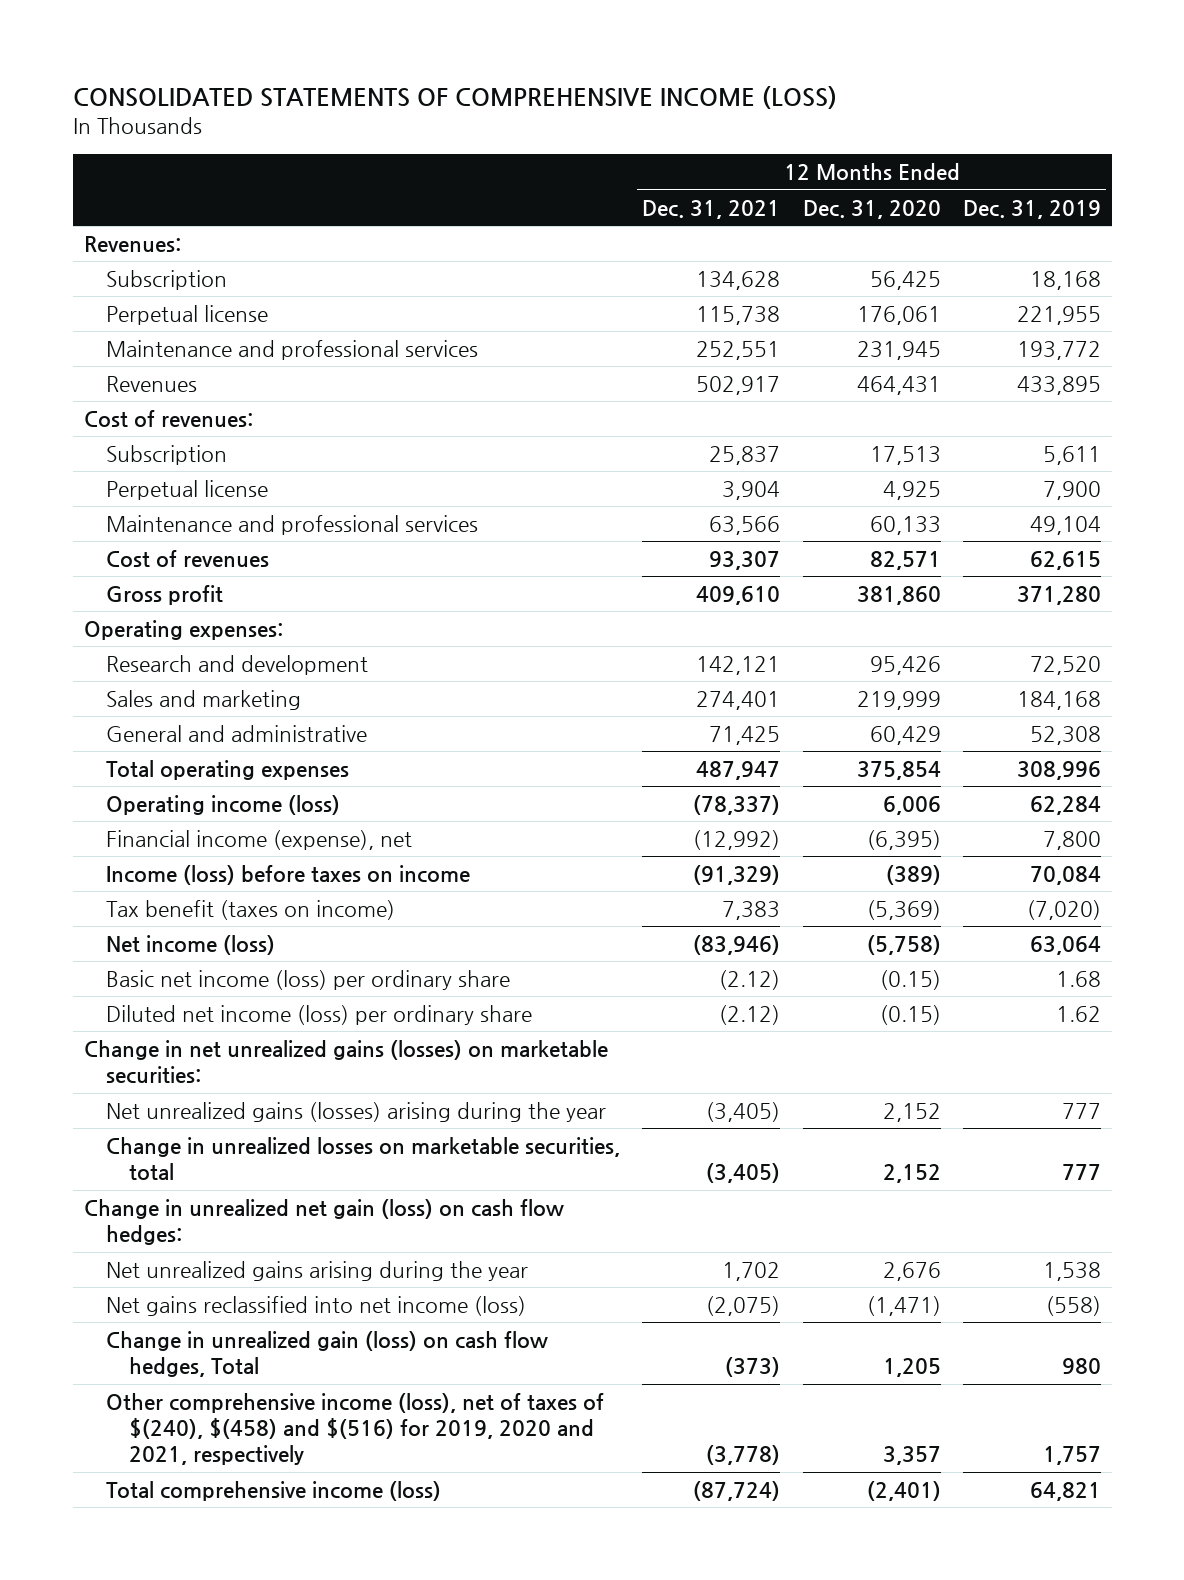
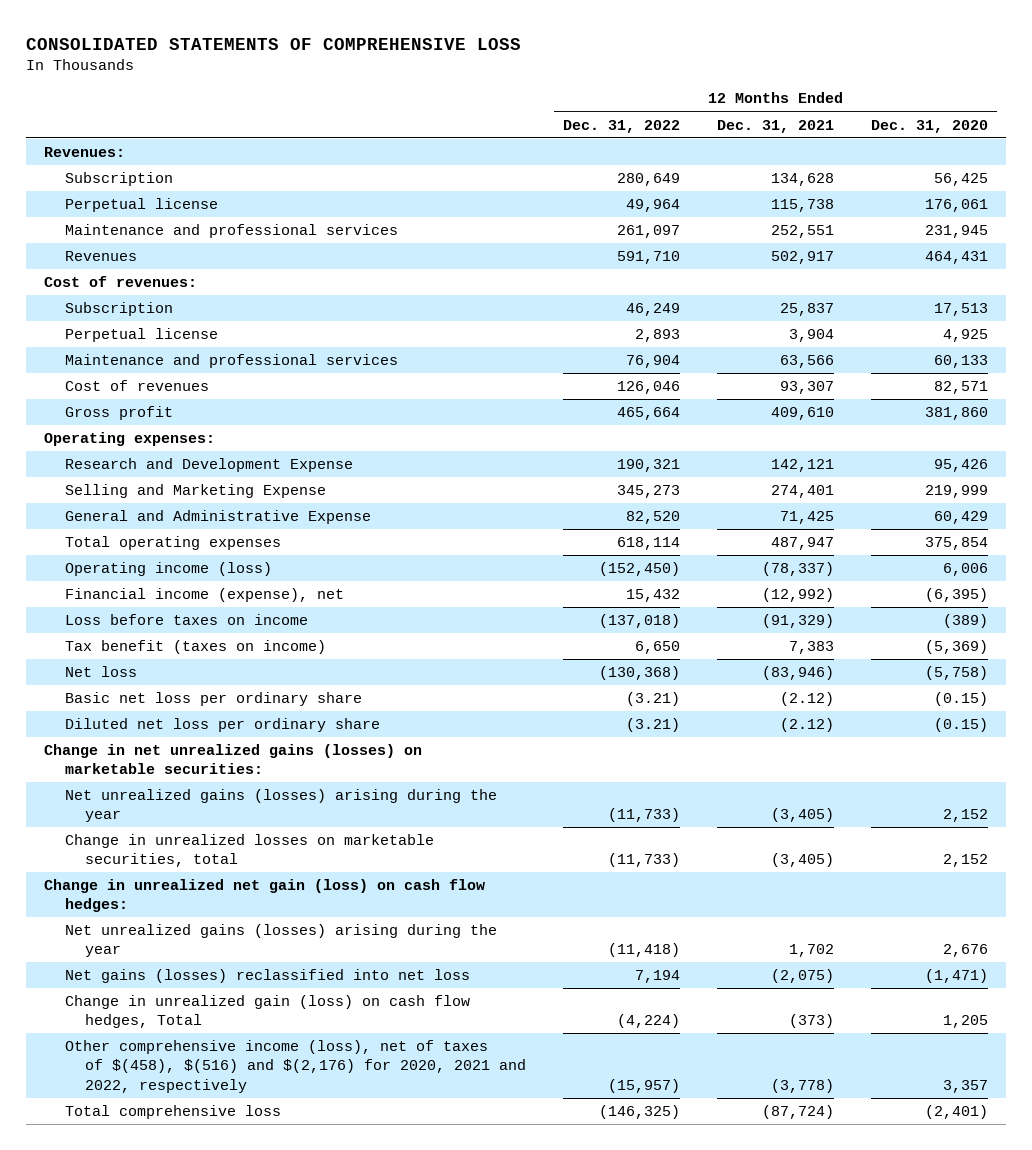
[72,86,837,110] CONSOLIDATED STATEMENTS OF COMPREHENSIVE INCOME (LOSS) -> [26,37,522,50] CONSOLIDATED STATEMENTS OF COMPREHENSIVE LOSS
[962,199,1101,219] Dec. 31, 2019 -> none
none -> [563,119,681,133] Dec. 31, 2022
[106,655,369,676] Research and development -> [64,458,353,473] Research and Development Expense
[106,690,302,711] Sales and marketing -> [64,484,326,499] Selling and Marketing Expense
[106,725,368,743] General and administrative -> [64,510,371,525] General and Administrative Expense
[106,865,471,886] Income (loss) before taxes on income -> [64,614,308,626] Loss before taxes on income
[106,935,276,956] Net income (loss) -> [64,666,137,678] Net loss
[106,970,511,991] Basic net income (loss) per ordinary share -> [64,692,362,707] Basic net loss per ordinary share
[106,1005,533,1026] Diluted net income (loss) per ordinary share -> [64,718,380,733] Diluted net loss per ordinary share
[106,1261,529,1282] Net unrealized gains arising during the year -> [64,924,497,958] Net unrealized gains (losses) arising during the year
[106,1296,527,1317] Net gains reclassified into net income (loss) -> [64,969,470,984] Net gains (losses) reclassified into net loss
[106,1393,605,1466] Other comprehensive income (loss), net of taxes of $(240), $(458) and $(516) for 2019, 2020 and 2021, respectively -> [64,1040,527,1093] Other comprehensive income (loss), net of taxes of $(458), $(516) and $(2,176) for 2020, 2021 and 2022, respectively
[106,1481,442,1502] Total comprehensive income (loss) -> [64,1105,281,1120] Total comprehensive loss

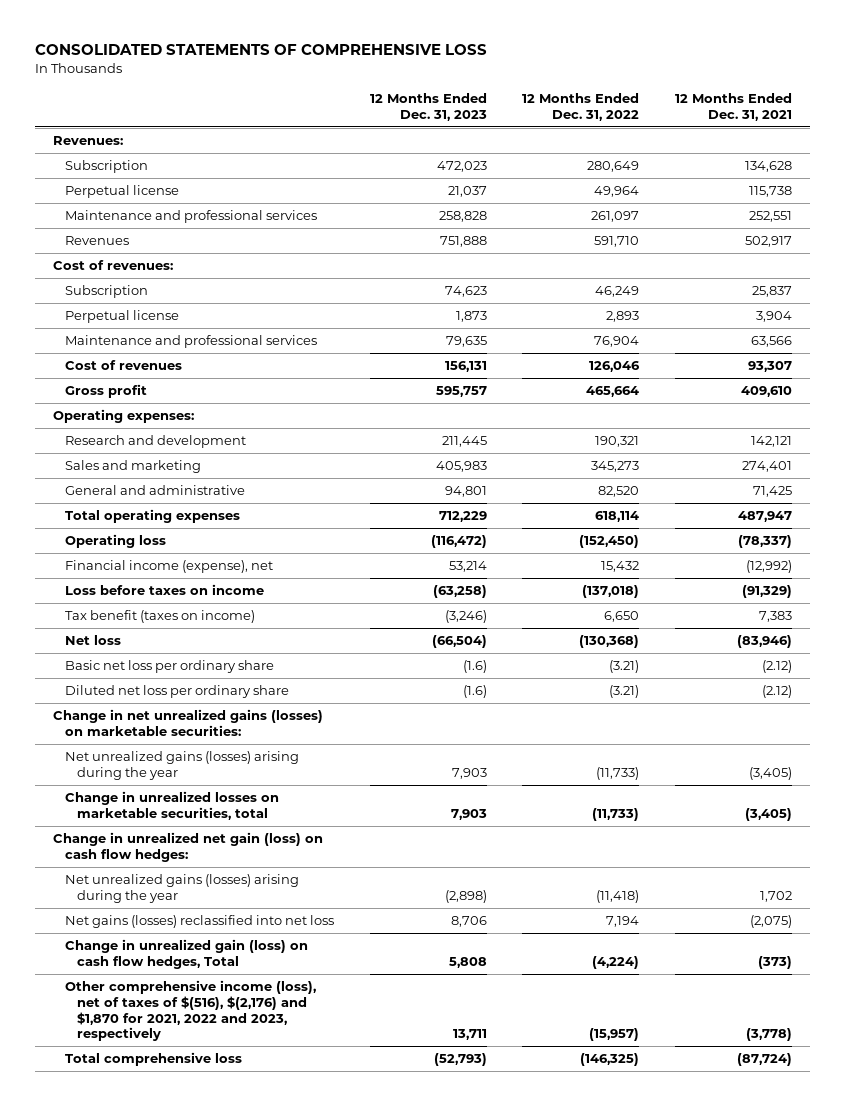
[870,119,988,133] Dec. 31, 2020 -> none
none -> [369,93,487,121] 12 Months Ended Dec. 31, 2023
[64,458,353,473] Research and Development Expense -> [64,435,246,449] Research and development
[64,484,326,499] Selling and Marketing Expense -> [64,460,201,474] Sales and marketing
[64,510,371,525] General and Administrative Expense -> [64,485,245,496] General and administrative
[64,562,272,577] Operating income (loss) -> [64,534,166,549] Operating loss
[64,1040,527,1093] Other comprehensive income (loss), net of taxes of $(458), $(516) and $(2,176) for 2020, 2021 and 2022, respectively -> [64,980,316,1042] Other comprehensive income (loss), net of taxes of $(516), $(2,176) and $1,870 for 2021, 2022 and 2023, respectively

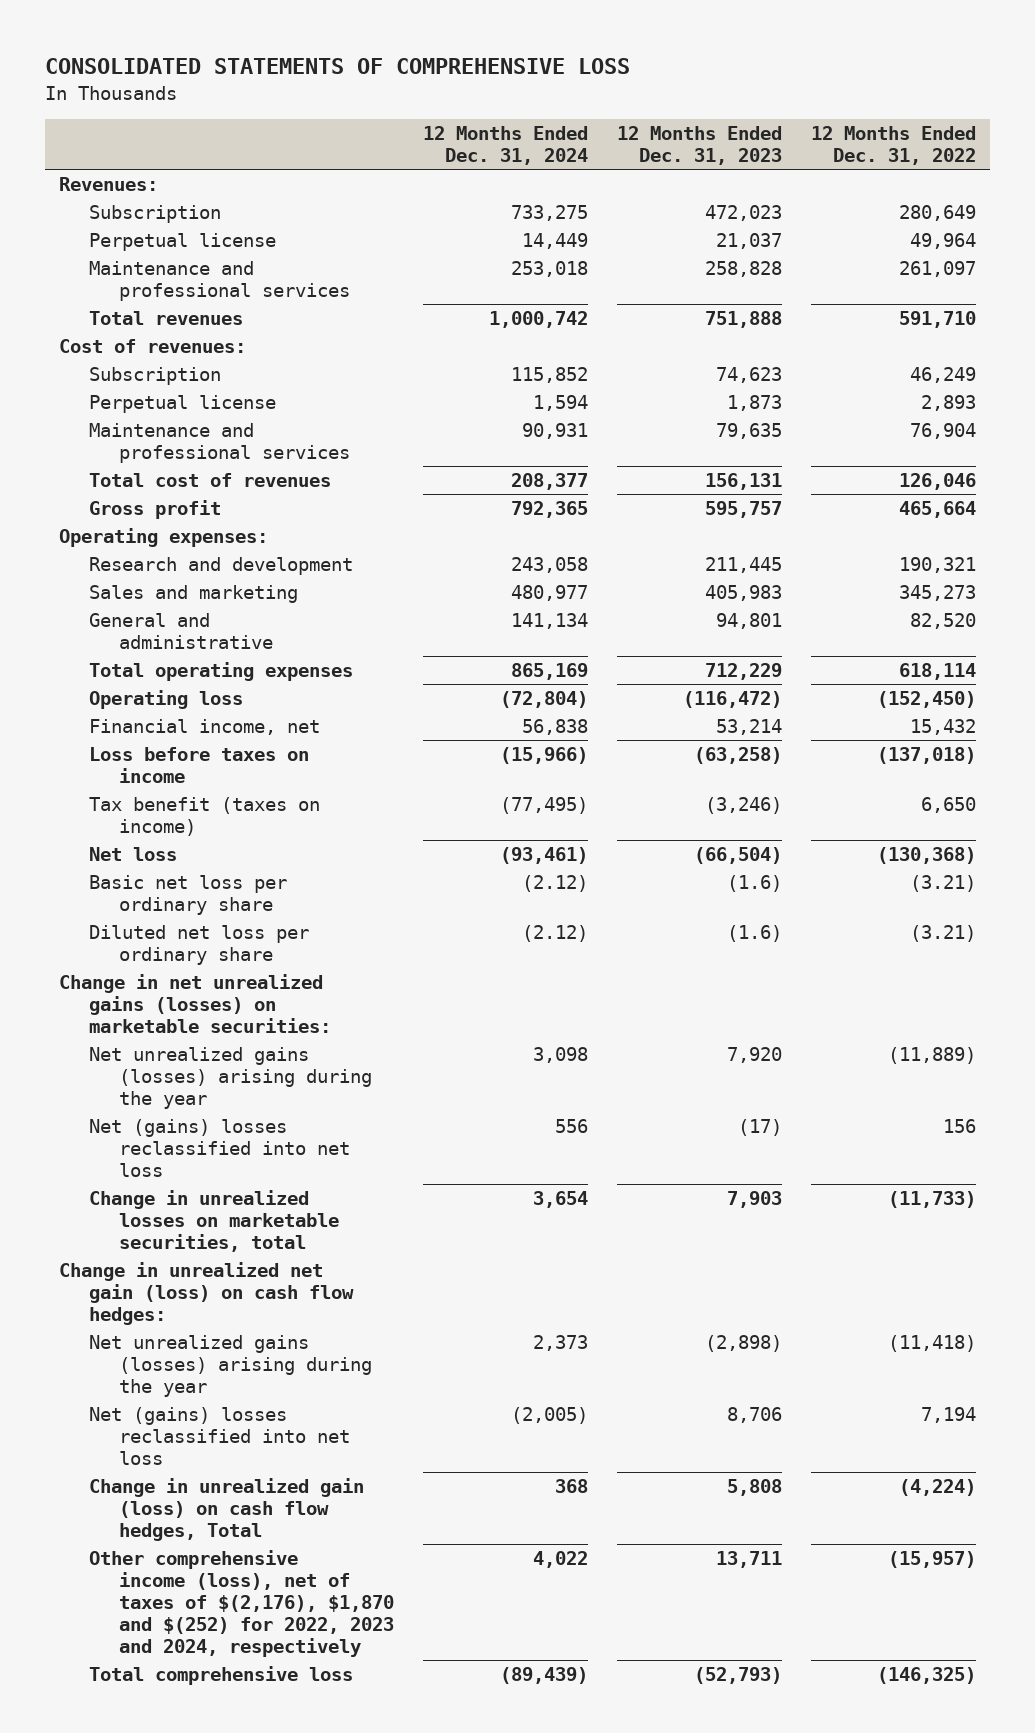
[675,93,793,121] 12 Months Ended Dec. 31, 2021 -> none
none -> [423,125,589,165] 12 Months Ended Dec. 31, 2024
[64,236,129,246] Revenues -> [89,311,244,326] Total revenues
[64,360,182,371] Cost of revenues -> [89,473,332,488] Total cost of revenues
[64,560,273,574] Financial income (expense), net -> [89,719,321,736] Financial income, net
[451,767,487,779] 7,903 -> [726,1047,782,1064] 7,920
[596,766,640,780] (11,733) -> [887,1047,976,1065] (11,889)
none -> [89,1119,351,1178] Net (gains) losses reclassified into net loss
[64,915,334,929] Net gains (losses) reclassified into net loss -> [89,1407,351,1466] Net (gains) losses reclassified into net loss
[64,980,316,1042] Other comprehensive income (loss), net of taxes of $(516), $(2,176) and $1,870 for 2021, 2022 and 2023, respectively -> [89,1550,395,1658] Other comprehensive income (loss), net of taxes of $(2,176), $1,870 and $(252) for 2022, 2023 and 2024, respectively

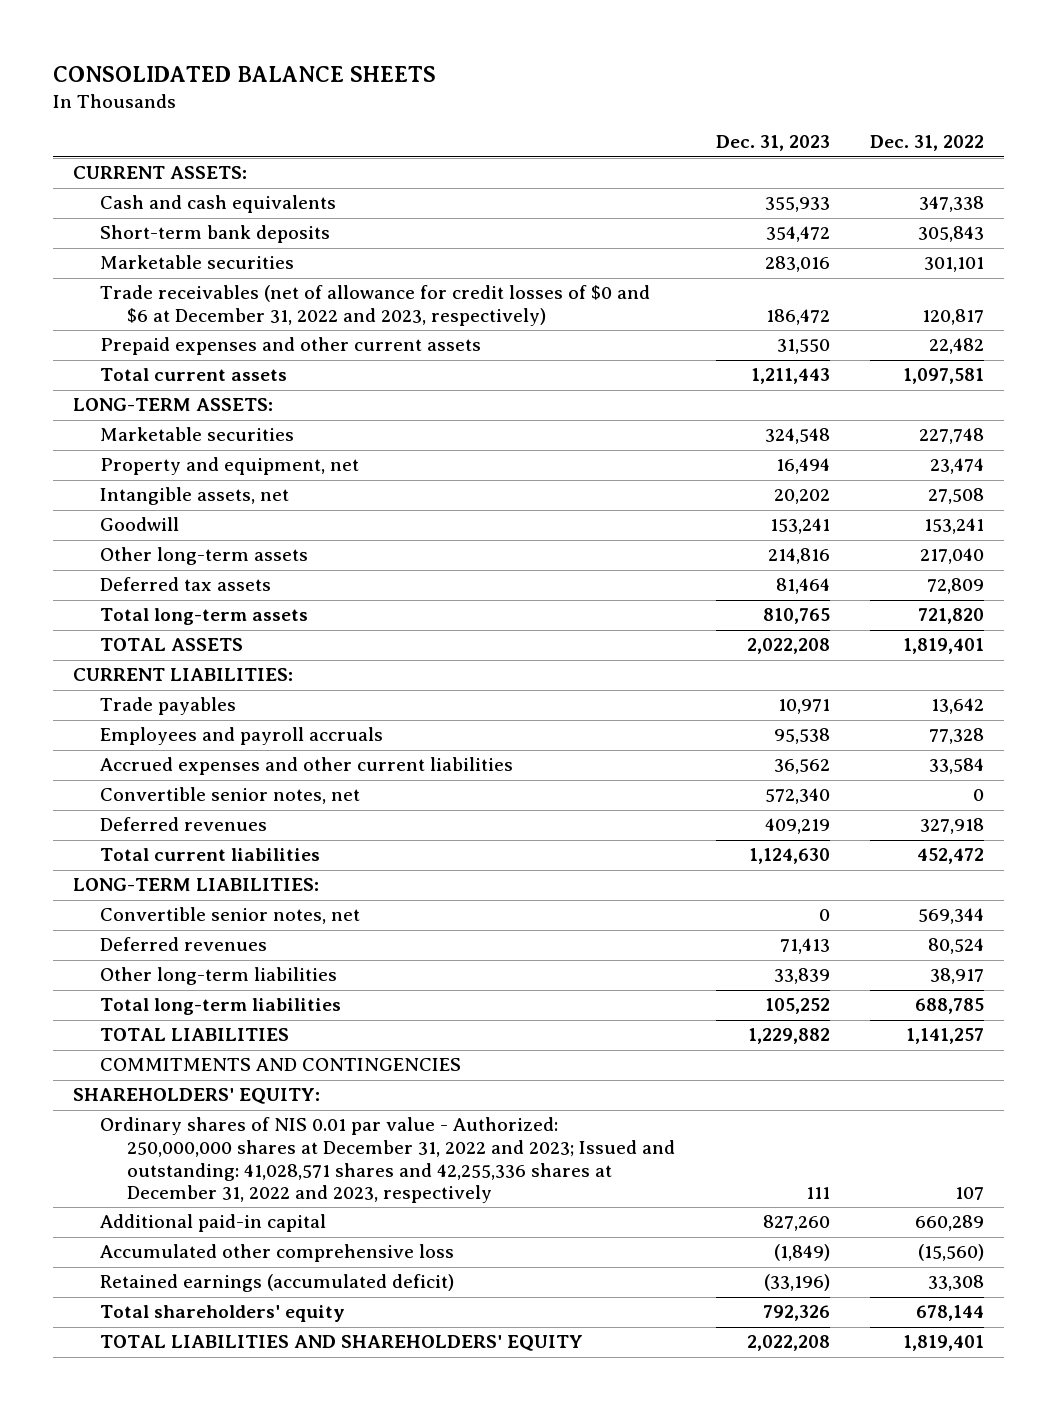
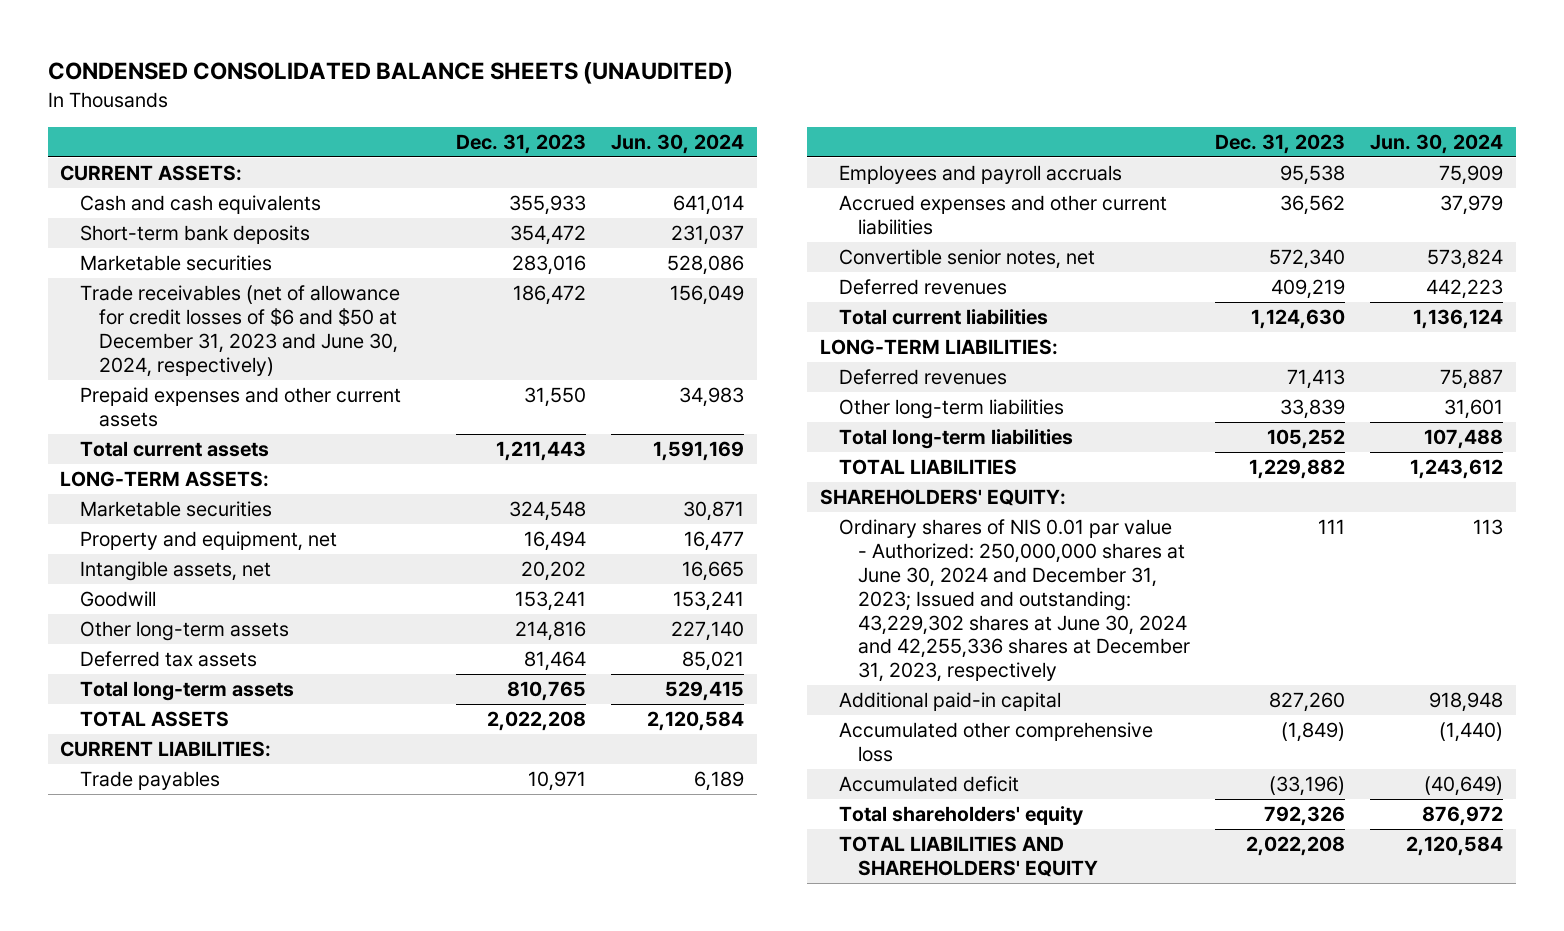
[52,66,436,83] CONSOLIDATED BALANCE SHEETS -> [47,62,733,85] CONDENSED CONSOLIDATED BALANCE SHEETS (UNAUDITED)
[870,135,985,152] Dec. 31, 2022 -> none
none -> [611,134,745,155] Jun. 30, 2024
[100,285,651,327] Trade receivables (net of allowance for credit losses of $0 and $6 at December 31, 2022 and 2023, respectively) -> [79,285,400,377] Trade receivables (net of allowance for credit losses of $6 and $50 at December 31, 2023 and June 30, 2024, respectively)
[100,907,361,925] Convertible senior notes, net -> none
[100,1058,462,1072] COMMITMENTS AND CONTINGENCIES -> none
[100,1117,676,1204] Ordinary shares of NIS 0.01 par value - Authorized: 250,000,000 shares at December 31, 2022 and 2023; Issued and outstanding: 41,028,571 shares and 42,255,336 shares at December 31, 2022 and 2023, respectively -> [838,519,1191,683] Ordinary shares of NIS 0.01 par value - Authorized: 250,000,000 shares at June 30, 2024 and December 31, 2023; Issued and outstanding: 43,229,302 shares at June 30, 2024 and 42,255,336 shares at December 31, 2023, respectively
[100,1274,455,1293] Retained earnings (accumulated deficit) -> [838,776,1019,793] Accumulated deficit

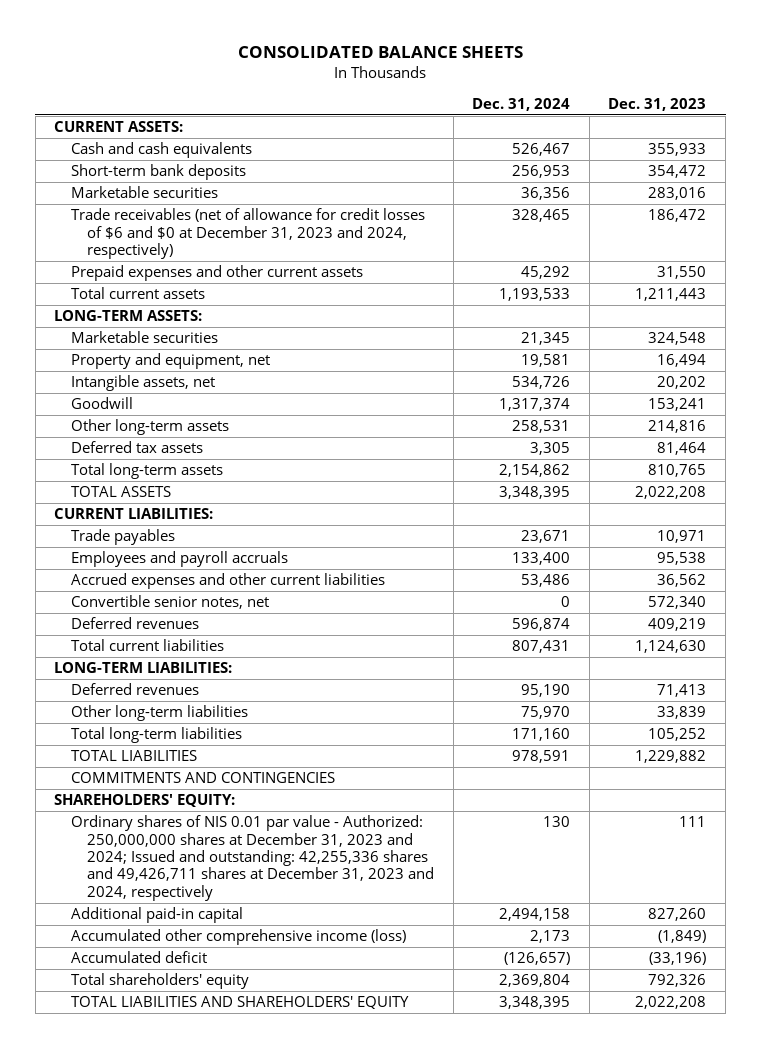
[47,62,733,85] CONDENSED CONSOLIDATED BALANCE SHEETS (UNAUDITED) -> [238,46,524,59] CONSOLIDATED BALANCE SHEETS
[611,134,745,155] Jun. 30, 2024 -> none
none -> [472,97,571,111] Dec. 31, 2024
[79,285,400,377] Trade receivables (net of allowance for credit losses of $6 and $50 at December 31, 2023 and June 30, 2024, respectively) -> [70,208,425,260] Trade receivables (net of allowance for credit losses of $6 and $0 at December 31, 2023 and 2024, respectively)
none -> [70,772,335,784] COMMITMENTS AND CONTINGENCIES
[838,519,1191,683] Ordinary shares of NIS 0.01 par value - Authorized: 250,000,000 shares at June 30, 2024 and December 31, 2023; Issued and outstanding: 43,229,302 shares at June 30, 2024 and 42,255,336 shares at December 31, 2023, respectively -> [70,815,435,901] Ordinary shares of NIS 0.01 par value - Authorized: 250,000,000 shares at December 31, 2023 and 2024; Issued and outstanding: 42,255,336 shares and 49,426,711 shares at December 31, 2023 and 2024, respectively
[838,722,1153,763] Accumulated other comprehensive loss -> [70,929,406,946] Accumulated other comprehensive income (loss)

